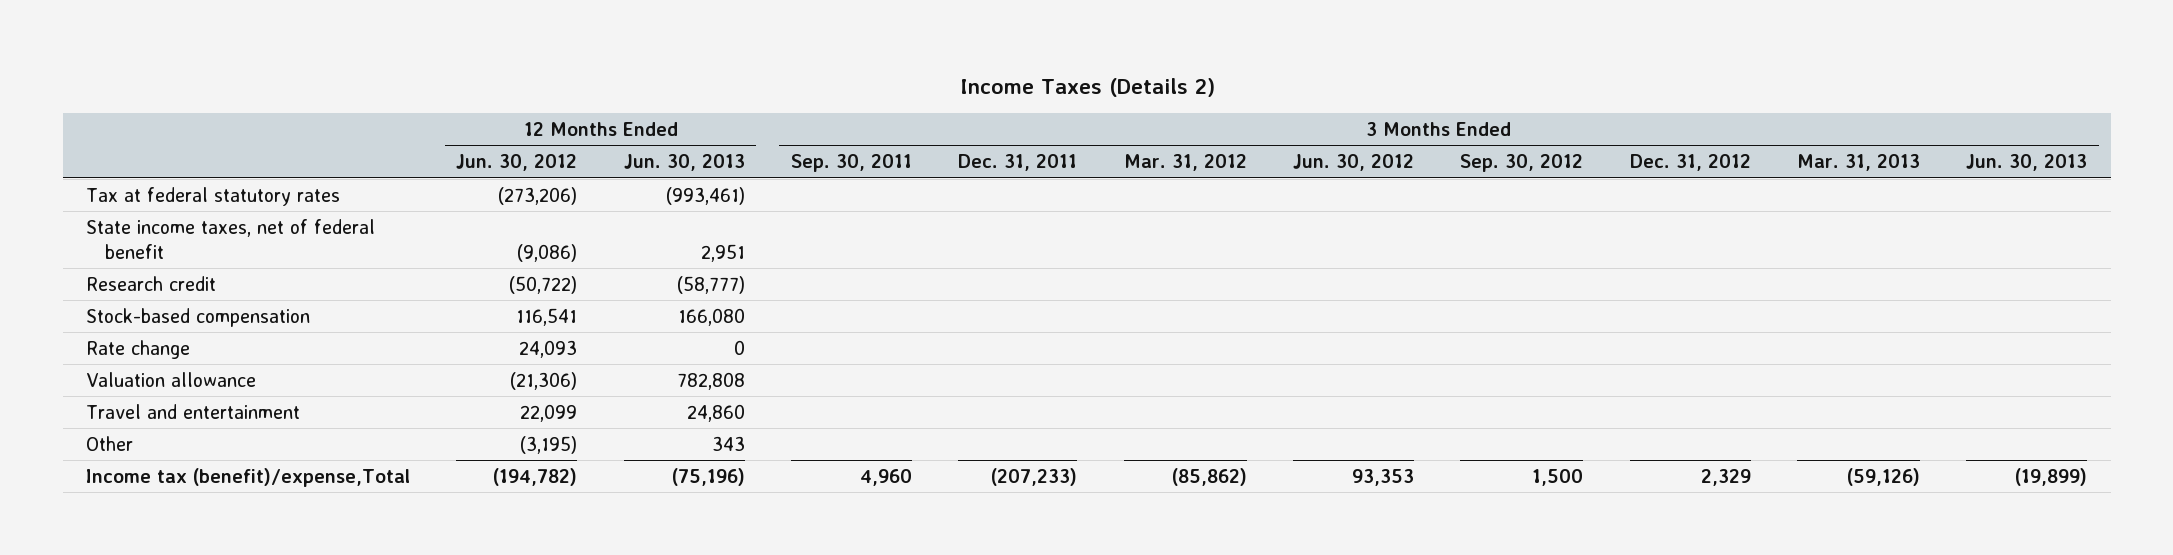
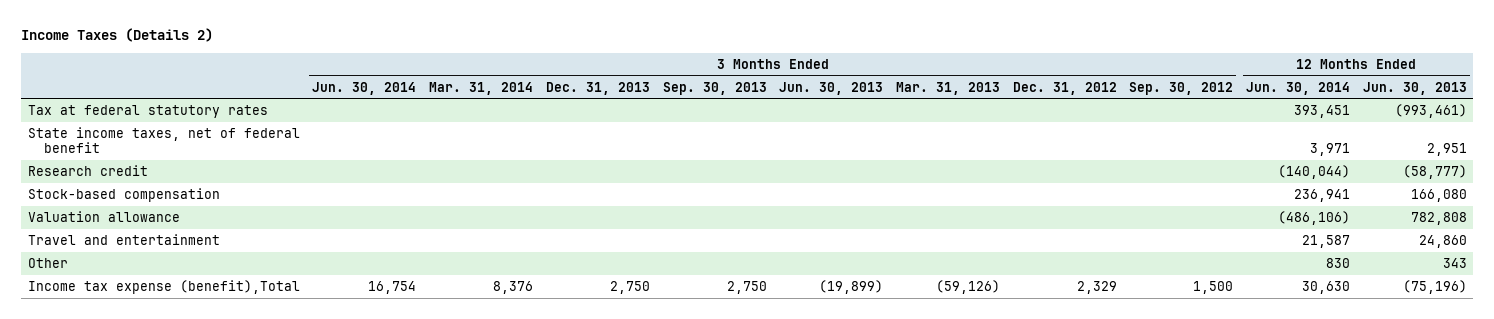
[456,154,578,172] Jun. 30, 2012 -> none
[791,154,913,173] Sep. 30, 2011 -> none
[958,154,1078,172] Dec. 31, 2011 -> none
[1123,154,1247,172] Mar. 31, 2012 -> none
[1293,154,1415,172] Jun. 30, 2012 -> none
none -> [312,81,417,95] Jun. 30, 2014
none -> [429,81,534,95] Mar. 31, 2014
none -> [545,81,650,95] Dec. 31, 2013
none -> [662,81,767,95] Sep. 30, 2013
none -> [1245,81,1350,95] Jun. 30, 2014
[86,339,191,359] Rate change -> none
[86,467,411,487] Income tax (benefit)/expense,Total -> [27,279,300,294] Income tax expense (benefit),Total

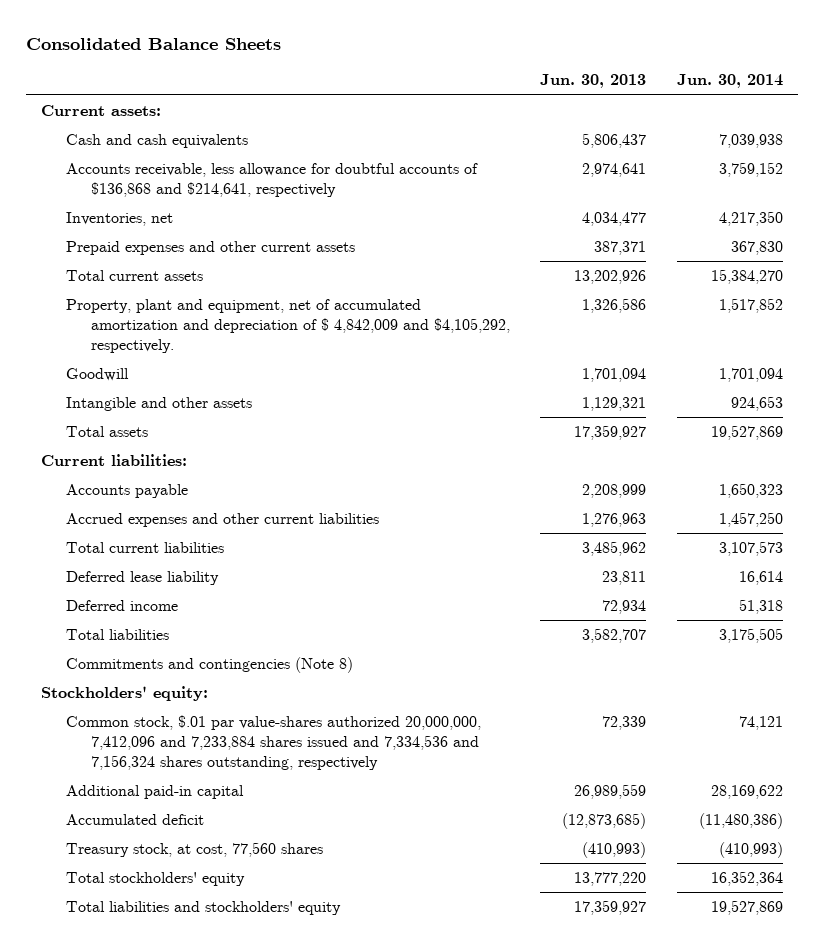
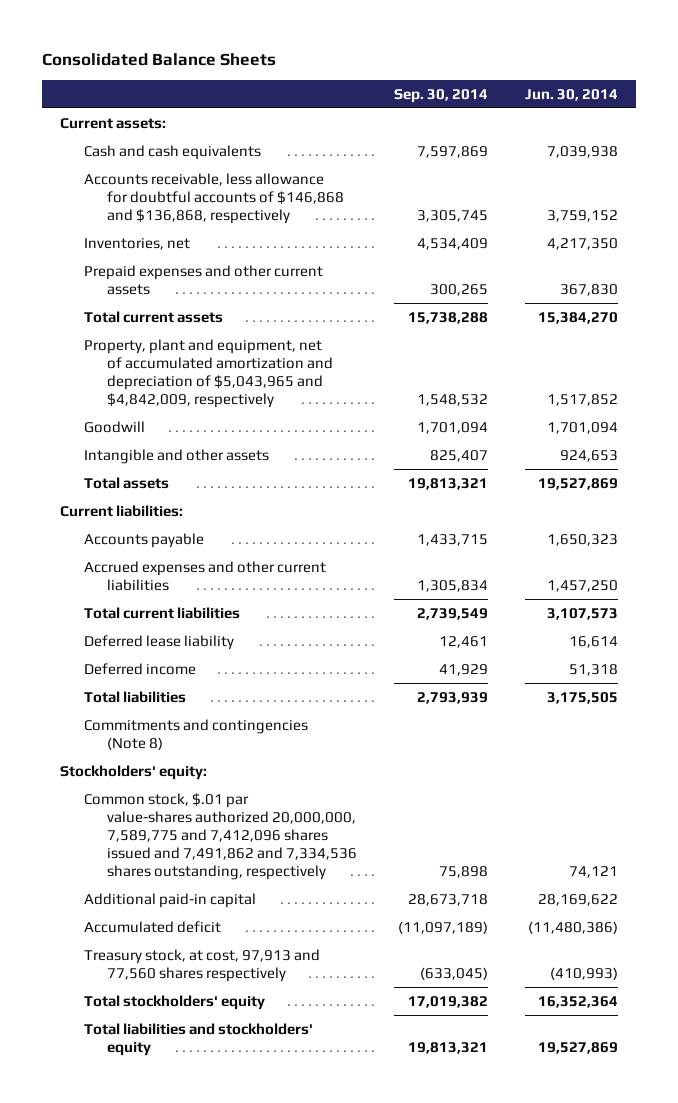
[540,74,647,89] Jun. 30, 2013 -> none
none -> [393,88,488,103] Sep. 30, 2014
[65,162,478,197] Accounts receivable, less allowance for doubtful accounts of $136,868 and $214,641, respectively -> [83,172,344,224] Accounts receivable, less allowance for doubtful accounts of $146,868 and $136,868, respectively
[65,298,510,353] Property, plant and equipment, net of accumulated amortization and depreciation of $ 4,842,009 and $4,105,292, respectively. -> [83,338,333,408] Property, plant and equipment, net of accumulated amortization and depreciation of $5,043,965 and $4,842,009, respectively
[65,714,481,770] Common stock, $.01 par value-shares authorized 20,000,000, 7,412,096 and 7,233,884 shares issued and 7,334,536 and 7,156,324 shares outstanding, respectively -> [83,792,357,880] Common stock, $.01 par value-shares authorized 20,000,000, 7,589,775 and 7,412,096 shares issued and 7,491,862 and 7,334,536 shares outstanding, respectively
[65,841,323,857] Treasury stock, at cost, 77,560 shares -> [83,948,320,982] Treasury stock, at cost, 97,913 and 77,560 shares respectively

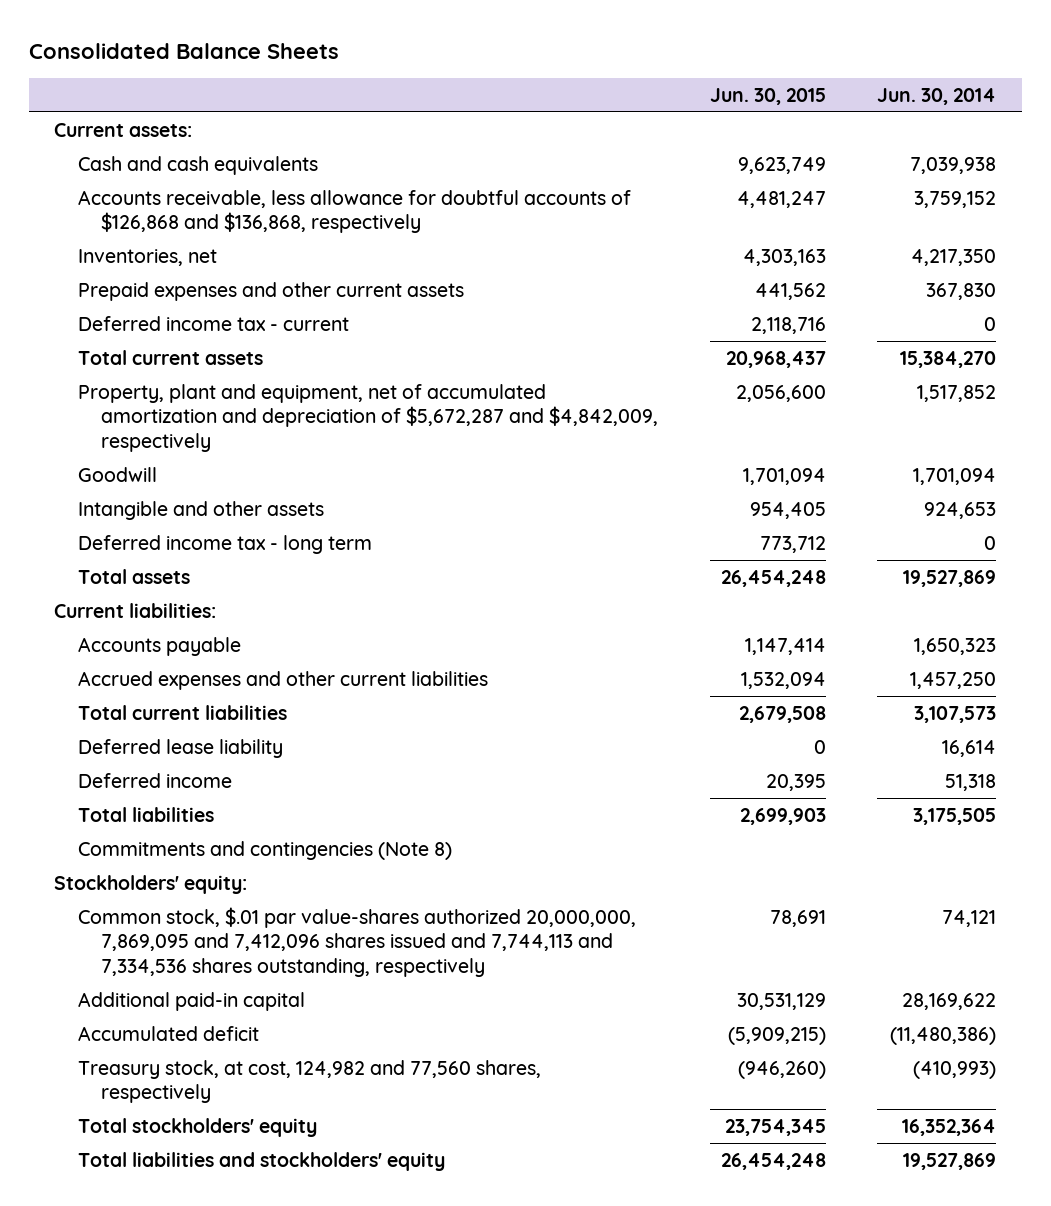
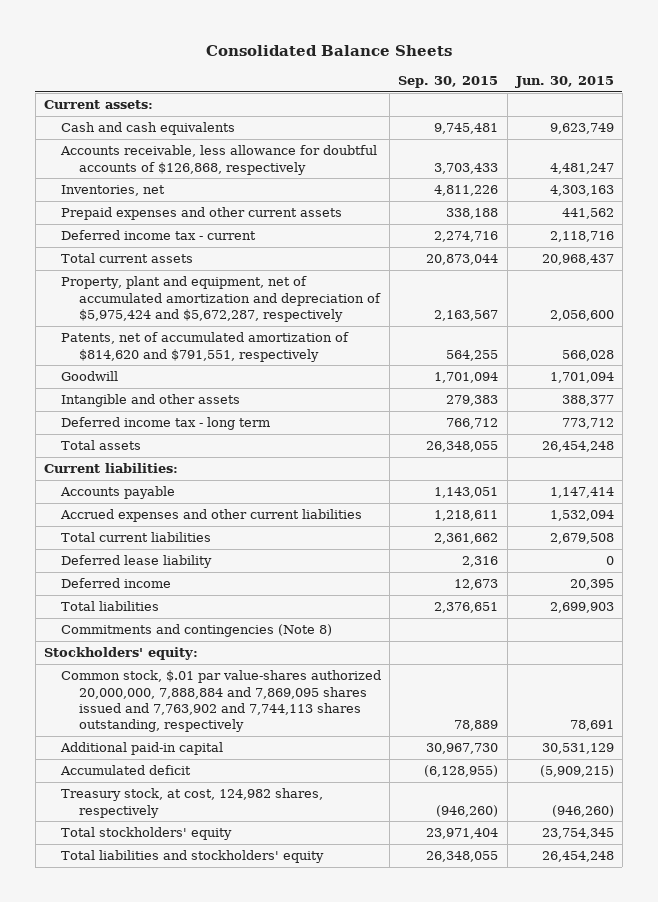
[877,87,997,105] Jun. 30, 2014 -> none
none -> [398,76,499,89] Sep. 30, 2015
[77,189,631,234] Accounts receivable, less allowance for doubtful accounts of $126,868 and $136,868, respectively -> [60,145,378,175] Accounts receivable, less allowance for doubtful accounts of $126,868, respectively
[77,383,659,452] Property, plant and equipment, net of accumulated amortization and depreciation of $5,672,287 and $4,842,009, respectively -> [61,276,381,323] Property, plant and equipment, net of accumulated amortization and depreciation of $5,975,424 and $5,672,287, respectively
none -> [61,332,350,362] Patents, net of accumulated amortization of $814,620 and $791,551, respectively
[749,501,826,519] 954,405 -> [561,395,614,407] 388,377
[77,906,636,977] Common stock, $.01 par value-shares authorized 20,000,000, 7,869,095 and 7,412,096 shares issued and 7,744,113 and 7,334,536 shares outstanding, respectively -> [61,670,382,733] Common stock, $.01 par value-shares authorized 20,000,000, 7,888,884 and 7,869,095 shares issued and 7,763,902 and 7,744,113 shares outstanding, respectively
[77,1059,541,1104] Treasury stock, at cost, 124,982 and 77,560 shares, respectively -> [61,788,324,818] Treasury stock, at cost, 124,982 shares, respectively

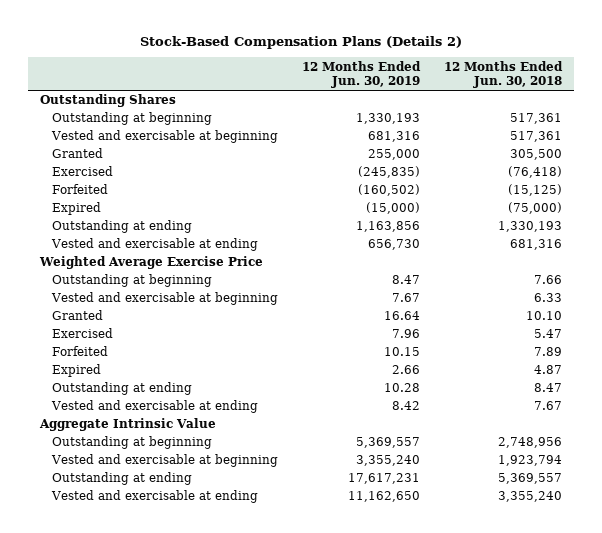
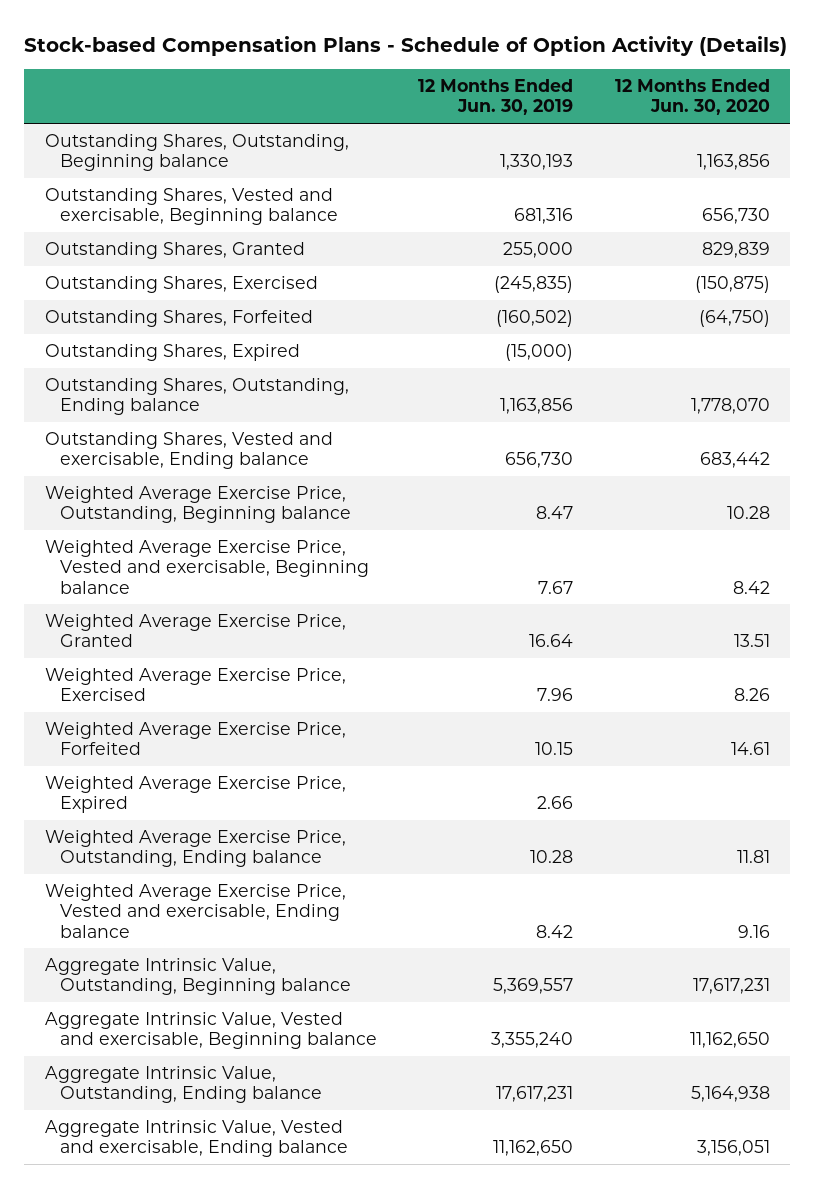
[139,35,462,49] Stock-Based Compensation Plans (Details 2) -> [24,35,788,56] Stock-based Compensation Plans - Schedule of Option Activity (Details)
[444,60,564,89] 12 Months Ended Jun. 30, 2018 -> none
none -> [614,79,770,116] 12 Months Ended Jun. 30, 2020
[39,94,176,108] Outstanding Shares -> none
[38,256,263,270] Weighted Average Exercise Price -> none
[38,418,216,432] Aggregate Intrinsic Value -> none
[51,112,212,126] Outstanding at beginning -> [45,133,350,172] Outstanding Shares, Outstanding, Beginning balance
[50,130,278,144] Vested and exercisable at beginning -> [45,187,339,226] Outstanding Shares, Vested and exercisable, Beginning balance
[51,148,103,159] Granted -> [45,241,306,259] Outstanding Shares, Granted
[51,166,113,177] Exercised -> [45,275,319,293] Outstanding Shares, Exercised
[51,184,108,195] Forfeited -> [45,309,314,327] Outstanding Shares, Forfeited
[51,202,101,216] Expired -> [45,343,301,361] Outstanding Shares, Expired
[51,220,192,234] Outstanding at ending -> [45,377,350,416] Outstanding Shares, Outstanding, Ending balance
[50,238,258,252] Vested and exercisable at ending -> [45,431,334,470] Outstanding Shares, Vested and exercisable, Ending balance
[51,274,212,288] Outstanding at beginning -> [45,485,352,524] Weighted Average Exercise Price, Outstanding, Beginning balance
[50,292,278,306] Vested and exercisable at beginning -> [45,539,370,594] Weighted Average Exercise Price, Vested and exercisable, Beginning balance
[51,310,103,321] Granted -> [45,613,347,648] Weighted Average Exercise Price, Granted
[51,328,113,339] Exercised -> [45,667,347,702] Weighted Average Exercise Price, Exercised
[51,346,108,357] Forfeited -> [45,721,347,756] Weighted Average Exercise Price, Forfeited
[51,364,101,378] Expired -> [45,775,347,814] Weighted Average Exercise Price, Expired
[51,382,192,396] Outstanding at ending -> [45,829,347,868] Weighted Average Exercise Price, Outstanding, Ending balance
[50,400,258,414] Vested and exercisable at ending -> [45,883,347,938] Weighted Average Exercise Price, Vested and exercisable, Ending balance
[51,436,212,450] Outstanding at beginning -> [45,957,352,996] Aggregate Intrinsic Value, Outstanding, Beginning balance
[50,454,278,468] Vested and exercisable at beginning -> [45,1011,378,1050] Aggregate Intrinsic Value, Vested and exercisable, Beginning balance
[51,472,192,486] Outstanding at ending -> [45,1065,323,1104] Aggregate Intrinsic Value, Outstanding, Ending balance
[50,490,258,504] Vested and exercisable at ending -> [45,1119,349,1158] Aggregate Intrinsic Value, Vested and exercisable, Ending balance

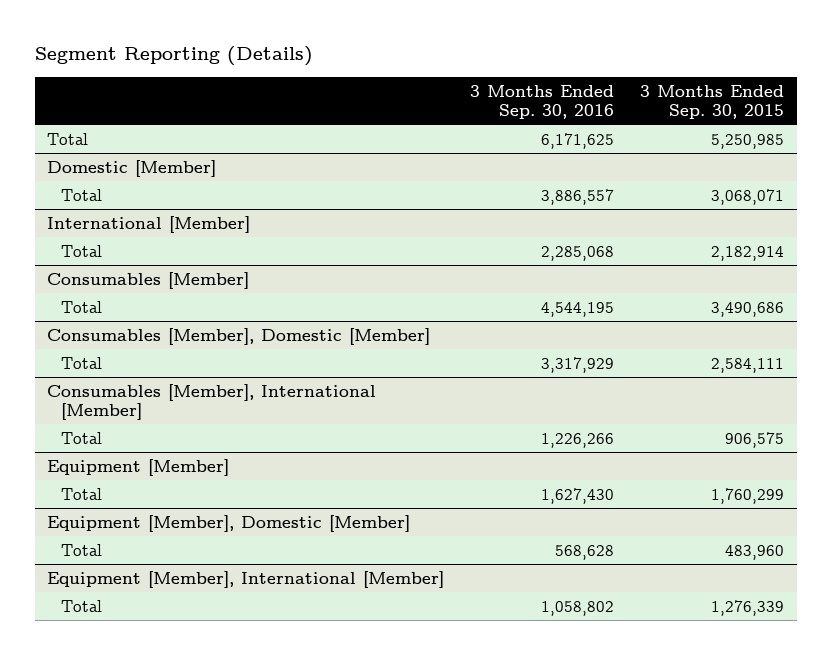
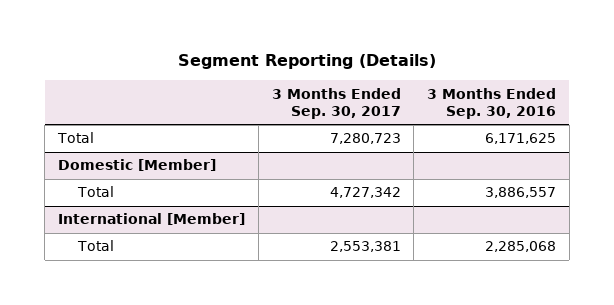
[639,84,784,119] 3 Months Ended Sep. 30, 2015 -> none
none -> [271,87,401,119] 3 Months Ended Sep. 30, 2017
[47,271,250,289] Consumables [Member] -> none
[61,300,103,313] Total -> none
[47,327,431,345] Consumables [Member], Domestic [Member] -> none
[61,356,103,369] Total -> none
[47,383,377,421] Consumables [Member], International [Member] -> none
[61,431,103,444] Total -> none
[47,458,230,476] Equipment [Member] -> none
[61,487,103,500] Total -> none
[47,514,411,532] Equipment [Member], Domestic [Member] -> none
[61,543,103,556] Total -> none
[47,570,445,588] Equipment [Member], International [Member] -> none
[61,599,103,612] Total -> none

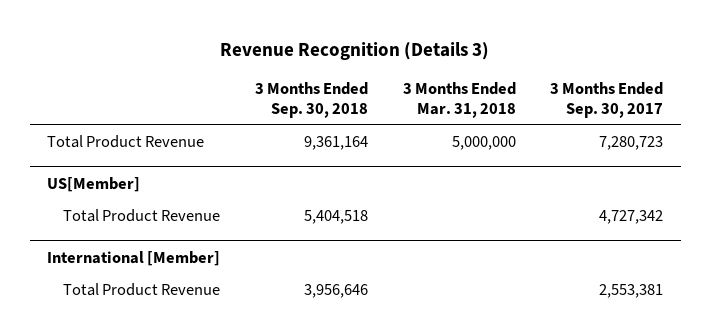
[178,54,437,70] Segment Reporting (Details) -> [220,41,490,60] Revenue Recognition (Details 3)
[427,87,557,119] 3 Months Ended Sep. 30, 2016 -> none
none -> [254,81,368,118] 3 Months Ended Sep. 30, 2018
none -> [402,81,516,118] 3 Months Ended Mar. 31, 2018
[57,132,95,144] Total -> [47,134,205,148] Total Product Revenue
[58,159,217,172] Domestic [Member] -> [47,176,141,192] US[Member]
[77,186,115,198] Total -> [62,208,220,222] Total Product Revenue
[77,240,115,252] Total -> [62,282,220,296] Total Product Revenue

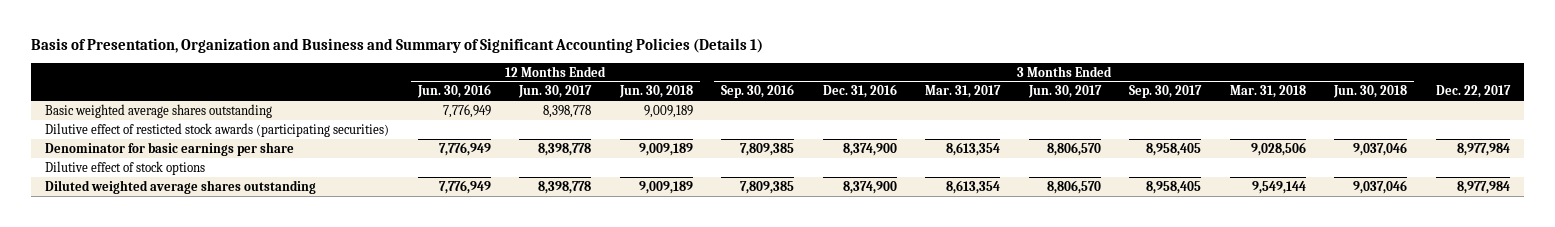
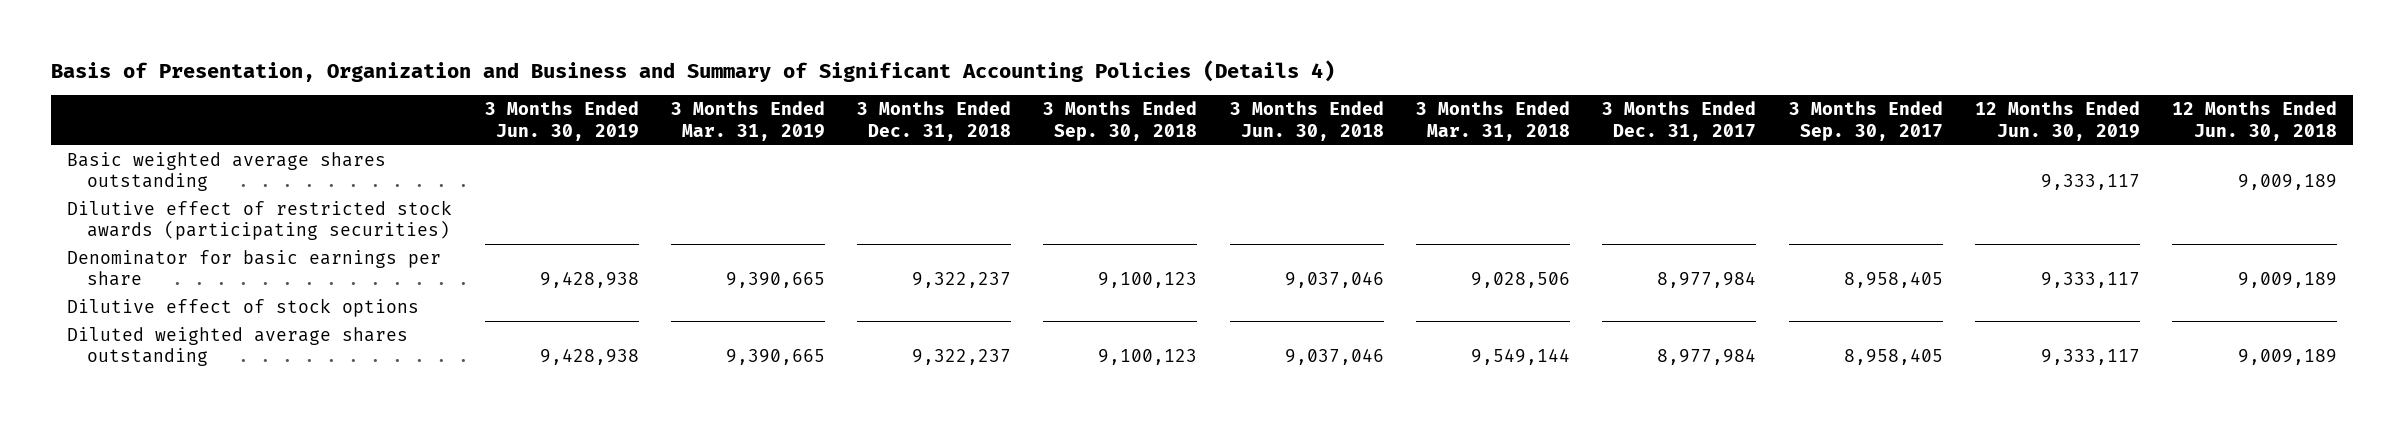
[31,38,764,54] Basis of Presentation, Organization and Business and Summary of Significant Accounting Policies (Details 1) -> [51,60,1336,83] Basis of Presentation, Organization and Business and Summary of Significant Accounting Policies (Details 4)
[416,84,491,99] Jun. 30, 2016 -> none
[518,85,593,99] Jun. 30, 2017 -> none
[721,84,795,99] Sep. 30, 2016 -> none
[822,84,897,99] Dec. 31, 2016 -> none
[925,85,1002,99] Mar. 31, 2017 -> none
[1027,85,1102,99] Jun. 30, 2017 -> none
[1435,85,1511,99] Dec. 22, 2017 -> none
none -> [484,101,639,141] 3 Months Ended Jun. 30, 2019
none -> [670,101,825,141] 3 Months Ended Mar. 31, 2019
none -> [857,101,1012,141] 3 Months Ended Dec. 31, 2018
none -> [1043,101,1198,141] 3 Months Ended Sep. 30, 2018
none -> [1602,101,1757,141] 3 Months Ended Dec. 31, 2017
none -> [1974,101,2140,141] 12 Months Ended Jun. 30, 2019
[45,122,390,137] Dilutive effect of resticted stock awards (participating securities) -> [67,199,453,241] Dilutive effect of restricted stock awards (participating securities)

